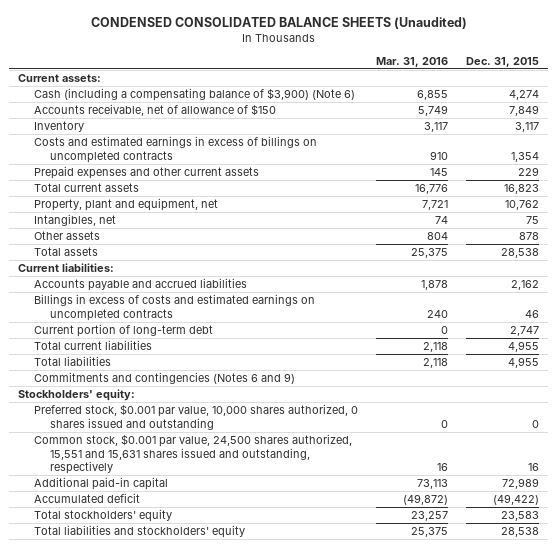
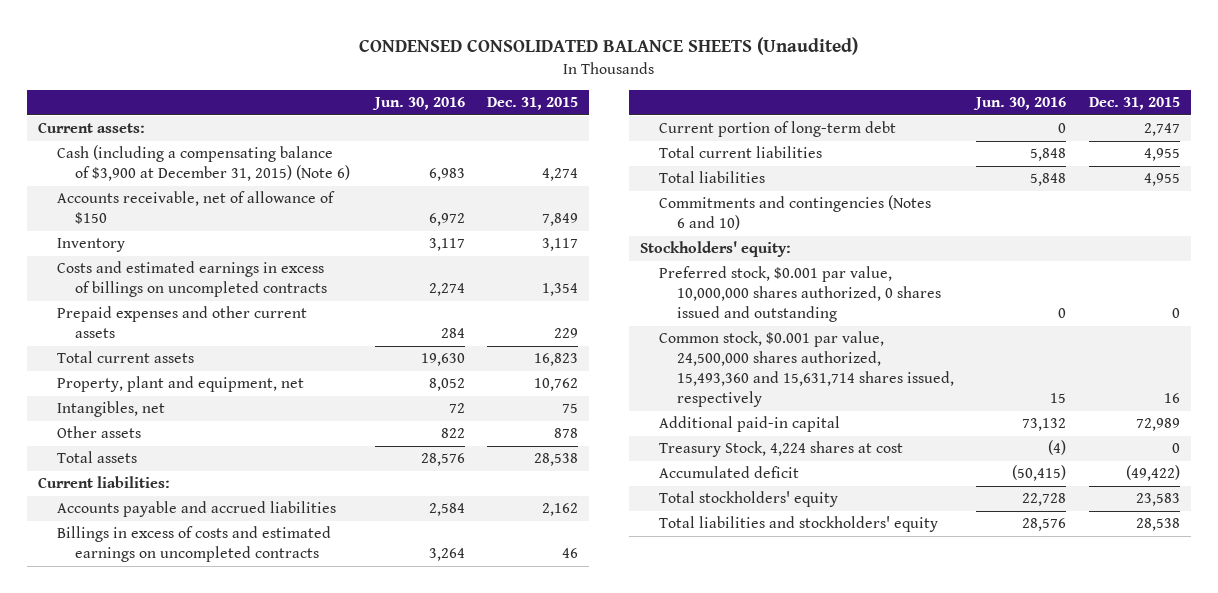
[375,56,448,67] Mar. 31, 2016 -> none
none -> [371,97,465,111] Jun. 30, 2016
[33,88,355,102] Cash (including a compensating balance of $3,900) (Note 6) -> [56,145,351,182] Cash (including a compensating balance of $3,900 at December 31, 2015) (Note 6)
[33,372,295,385] Commitments and contingencies (Notes 6 and 9) -> [658,195,931,231] Commitments and contingencies (Notes 6 and 10)
[33,404,358,430] Preferred stock, $0.001 par value, 10,000 shares authorized, 0 shares issued and outstanding -> [658,266,942,323] Preferred stock, $0.001 par value, 10,000,000 shares authorized, 0 shares issued and outstanding
[33,434,352,474] Common stock, $0.001 par value, 24,500 shares authorized, 15,551 and 15,631 shares issued and outstanding, respectively -> [658,331,955,408] Common stock, $0.001 par value, 24,500,000 shares authorized, 15,493,360 and 15,631,714 shares issued, respectively
none -> [658,441,903,458] Treasury Stock, 4,224 shares at cost

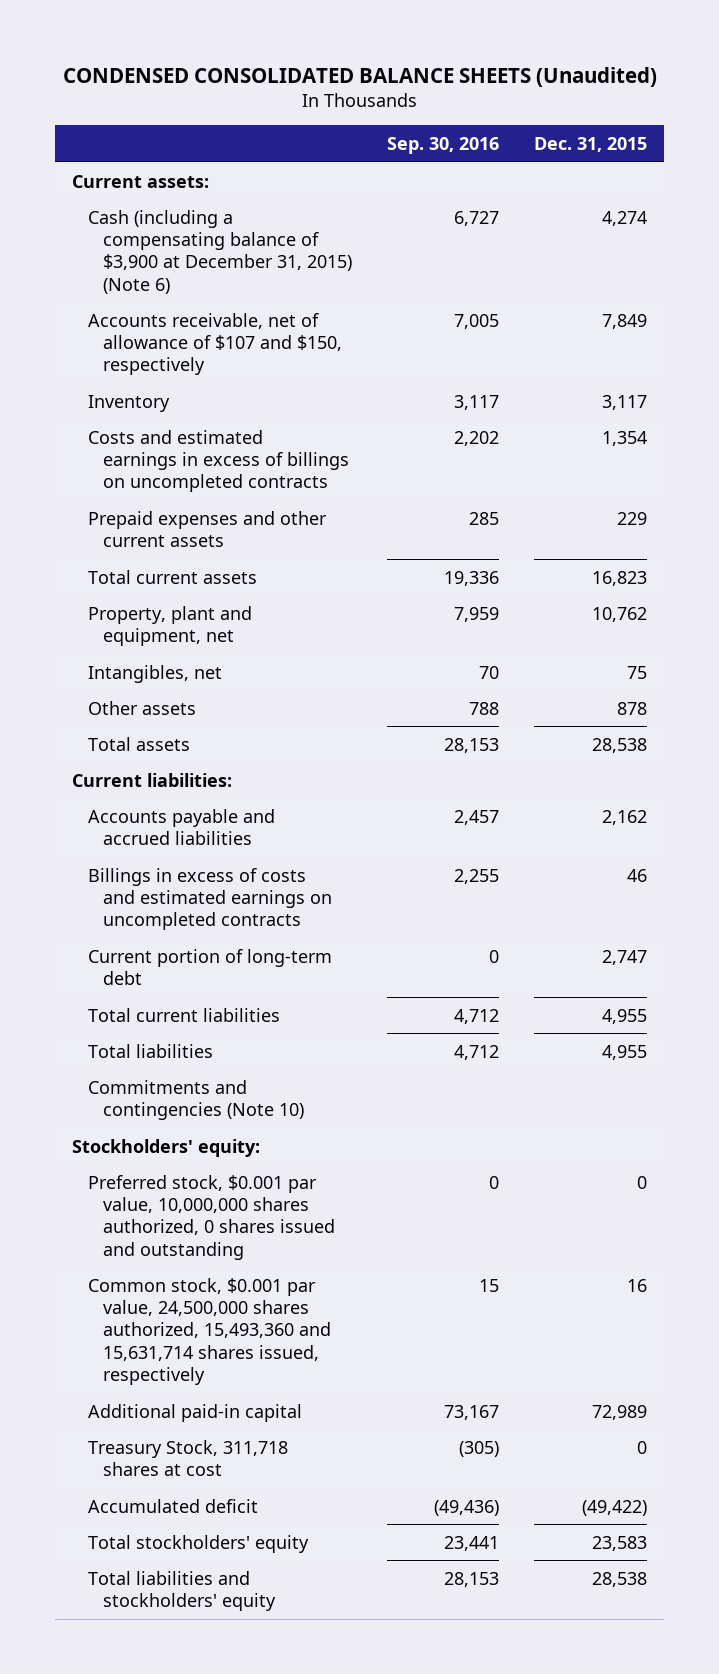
[371,97,465,111] Jun. 30, 2016 -> none
none -> [386,136,499,154] Sep. 30, 2016
[56,191,335,225] Accounts receivable, net of allowance of $150 -> [87,312,342,376] Accounts receivable, net of allowance of $107 and $150, respectively
[658,195,931,231] Commitments and contingencies (Notes 6 and 10) -> [87,1079,304,1120] Commitments and contingencies (Note 10)
[658,441,903,458] Treasury Stock, 4,224 shares at cost -> [87,1439,288,1476] Treasury Stock, 311,718 shares at cost

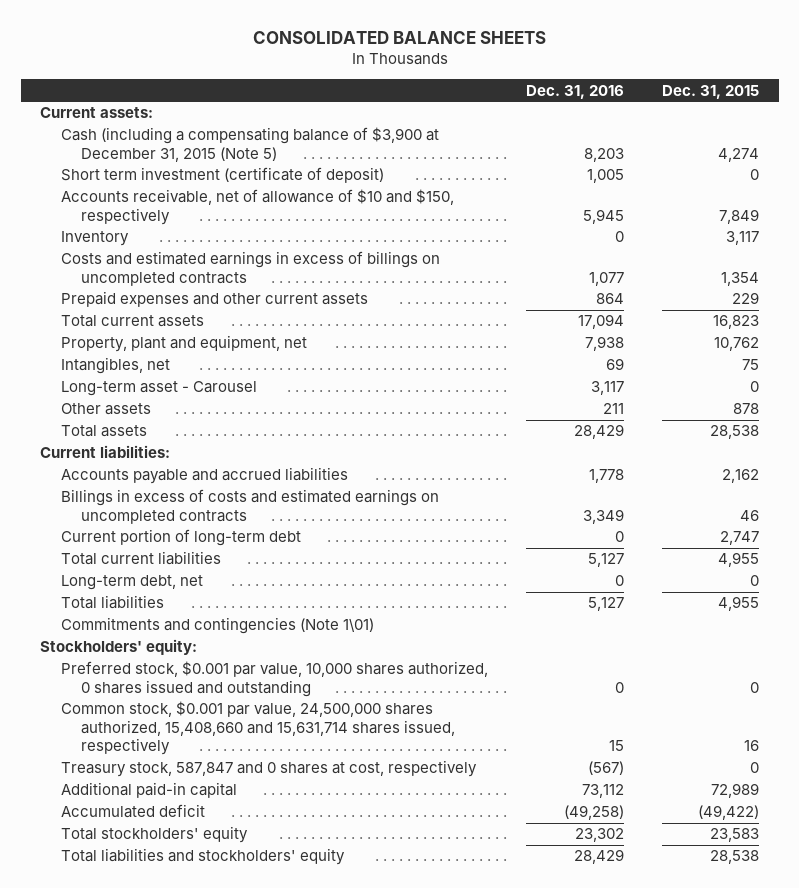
[62,66,657,87] CONDENSED CONSOLIDATED BALANCE SHEETS (Unaudited) -> [252,30,546,44] CONSOLIDATED BALANCE SHEETS
[386,136,499,154] Sep. 30, 2016 -> none
none -> [525,84,624,99] Dec. 31, 2016
[87,209,352,294] Cash (including a compensating balance of $3,900 at December 31, 2015) (Note 6) -> [60,127,439,162] Cash (including a compensating balance of $3,900 at December 31, 2015 (Note 5)
none -> [60,167,384,184] Short term investment (certificate of deposit)
[87,312,342,376] Accounts receivable, net of allowance of $107 and $150, respectively -> [60,189,454,225] Accounts receivable, net of allowance of $10 and $150, respectively
none -> [60,381,257,397] Long-term asset - Carousel
none -> [60,575,203,591] Long-term debt, net
[87,1079,304,1120] Commitments and contingencies (Note 10) -> [60,617,374,635] Commitments and contingencies (Note 1\01)
[87,1174,335,1260] Preferred stock, $0.001 par value, 10,000,000 shares authorized, 0 shares issued and outstanding -> [60,661,488,697] Preferred stock, $0.001 par value, 10,000 shares authorized, 0 shares issued and outstanding
[87,1277,331,1386] Common stock, $0.001 par value, 24,500,000 shares authorized, 15,493,360 and 15,631,714 shares issued, respectively -> [60,701,456,756] Common stock, $0.001 par value, 24,500,000 shares authorized, 15,408,660 and 15,631,714 shares issued, respectively
none -> [60,760,477,778] Treasury stock, 587,847 and 0 shares at cost, respectively
[87,1439,288,1476] Treasury Stock, 311,718 shares at cost -> none

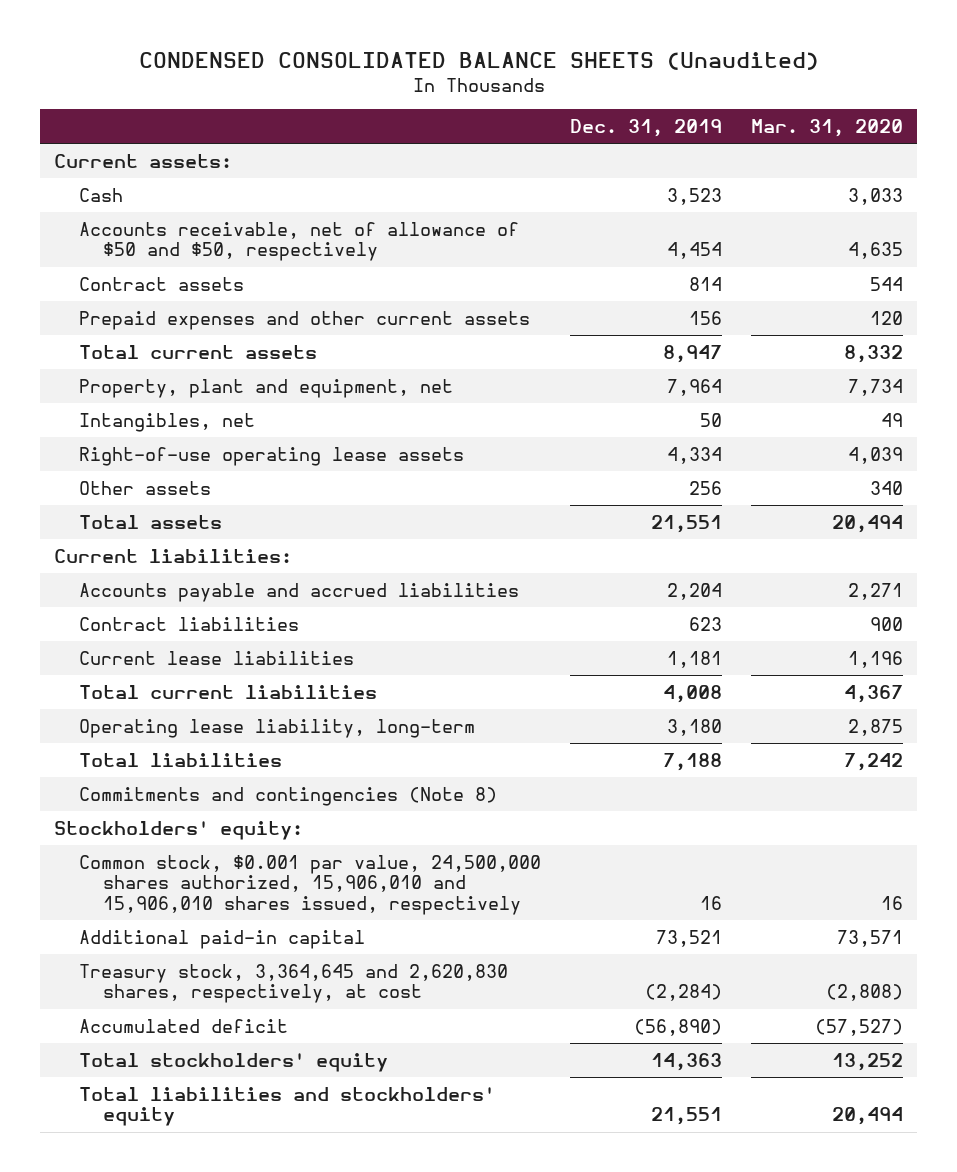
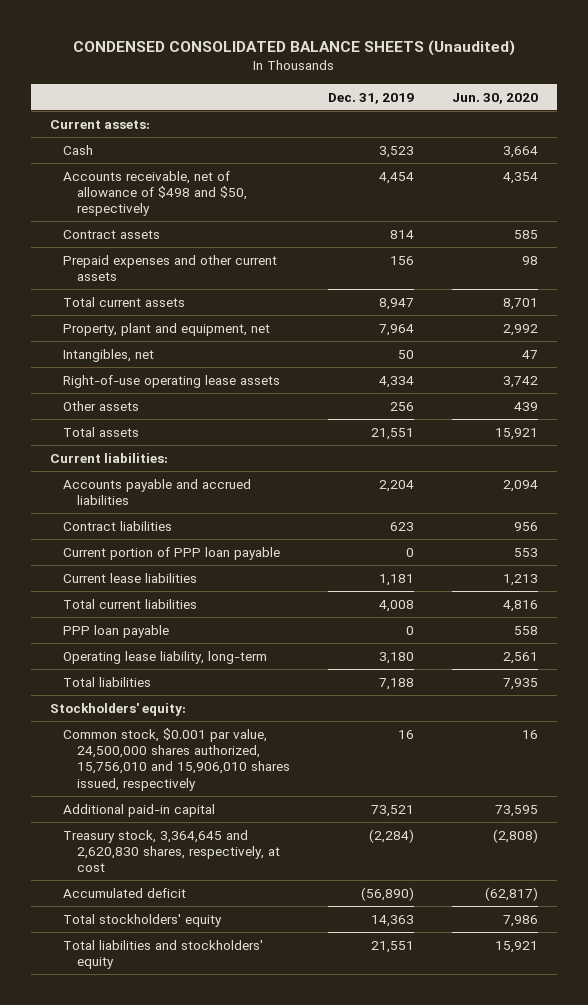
[750,119,903,138] Mar. 31, 2020 -> none
none -> [451,92,538,104] Jun. 30, 2020
[78,221,519,262] Accounts receivable, net of allowance of $50 and $50, respectively -> [63,170,247,217] Accounts receivable, net of allowance of $498 and $50, respectively
none -> [63,546,281,560] Current portion of PPP loan payable
none -> [63,624,170,638] PPP loan payable
[78,786,497,806] Commitments and contingencies (Note 8) -> none
[78,854,541,916] Common stock, $0.001 par value, 24,500,000 shares authorized, 15,906,010 and 15,906,010 shares issued, respectively -> [63,727,290,791] Common stock, $0.001 par value, 24,500,000 shares authorized, 15,756,010 and 15,906,010 shares issued, respectively

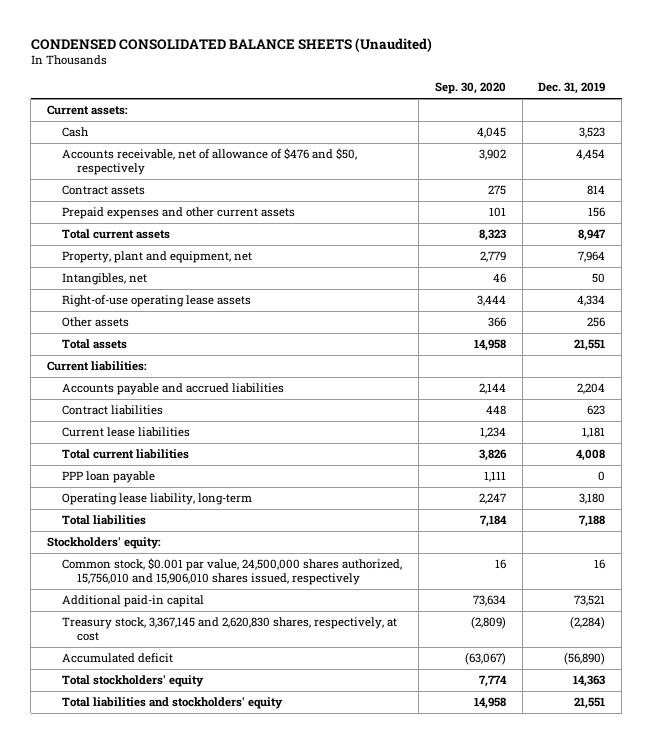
[451,92,538,104] Jun. 30, 2020 -> none
none -> [434,82,506,95] Sep. 30, 2020
[63,170,247,217] Accounts receivable, net of allowance of $498 and $50, respectively -> [62,148,358,175] Accounts receivable, net of allowance of $476 and $50, respectively
[63,546,281,560] Current portion of PPP loan payable -> none
[63,829,280,873] Treasury stock, 3,364,645 and 2,620,830 shares, respectively, at cost -> [62,617,398,641] Treasury stock, 3,367,145 and 2,620,830 shares, respectively, at cost

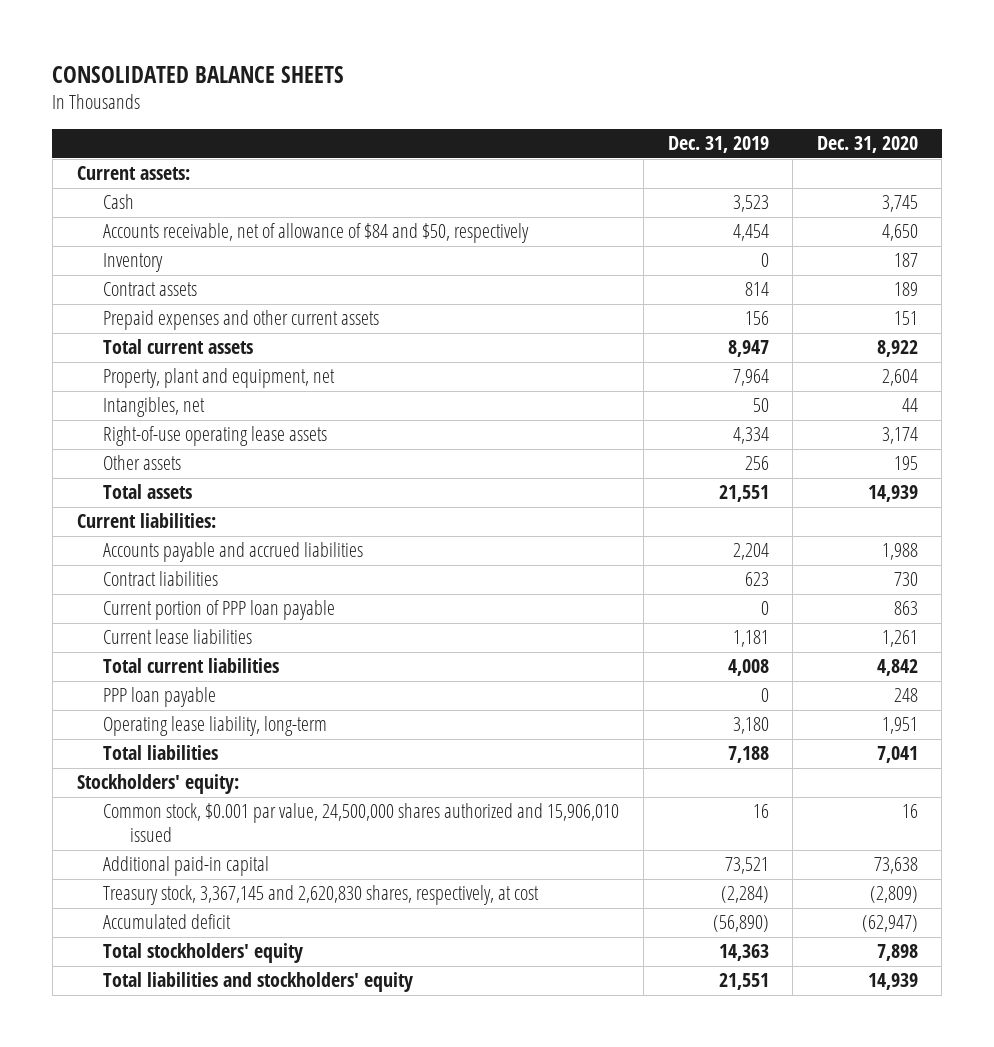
[30,37,432,52] CONDENSED CONSOLIDATED BALANCE SHEETS (Unaudited) -> [52,65,345,83] CONSOLIDATED BALANCE SHEETS
[434,82,506,95] Sep. 30, 2020 -> none
none -> [816,136,918,154] Dec. 31, 2020
[62,148,358,175] Accounts receivable, net of allowance of $476 and $50, respectively -> [103,223,530,244] Accounts receivable, net of allowance of $84 and $50, respectively
none -> [103,253,164,273] Inventory
none -> [103,600,336,621] Current portion of PPP loan payable
[62,558,403,585] Common stock, $0.001 par value, 24,500,000 shares authorized, 15,756,010 and 15,906,010 shares issued, respectively -> [103,803,620,843] Common stock, $0.001 par value, 24,500,000 shares authorized and 15,906,010 issued

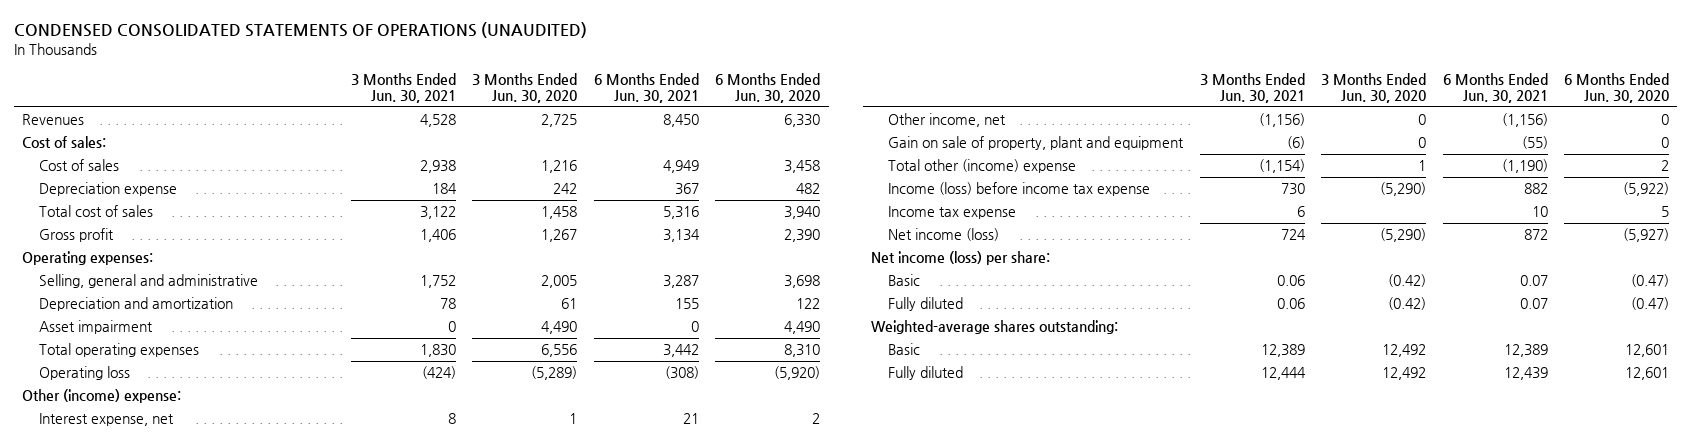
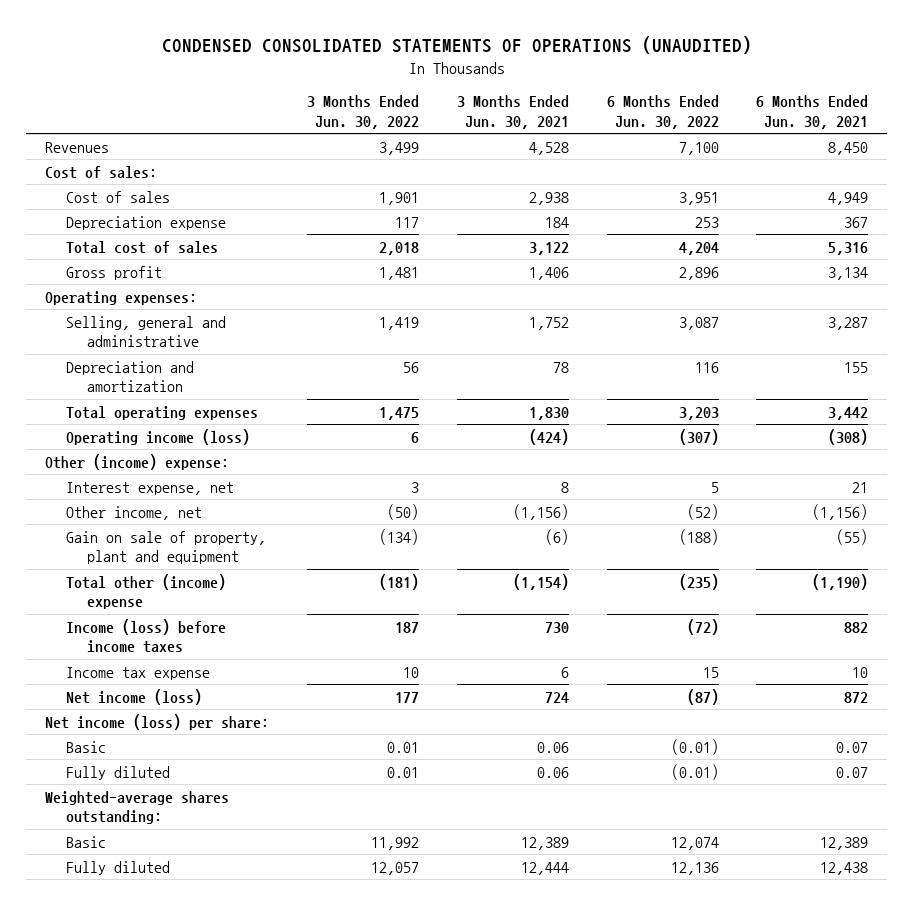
[472,72,578,104] 3 Months Ended Jun. 30, 2020 -> none
[715,72,821,104] 6 Months Ended Jun. 30, 2020 -> none
none -> [307,95,420,129] 3 Months Ended Jun. 30, 2022
none -> [606,95,719,129] 6 Months Ended Jun. 30, 2022
[39,320,154,335] Asset impairment -> none
[39,366,131,381] Operating loss -> [66,428,251,445] Operating income (loss)
[888,182,1151,197] Income (loss) before income tax expense -> [66,618,227,654] Income (loss) before income taxes
[1503,367,1548,381] 12,439 -> [820,861,869,875] 12,438

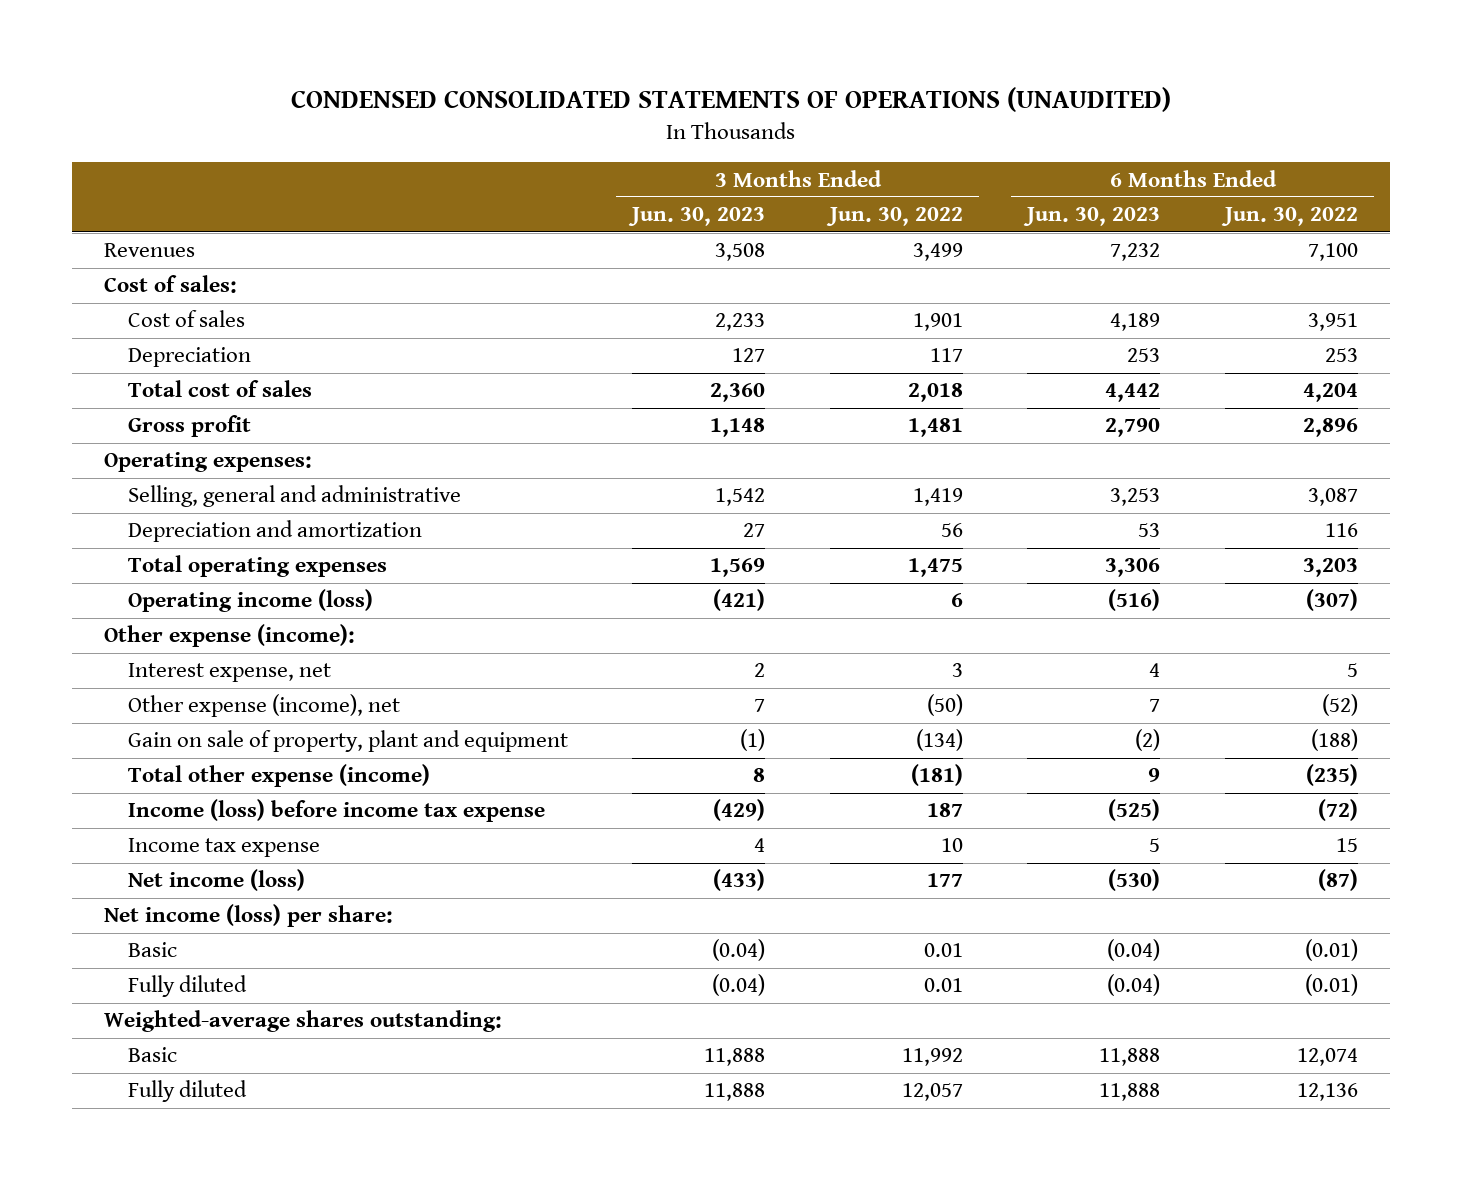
[456,95,569,129] 3 Months Ended Jun. 30, 2021 -> none
[756,95,869,129] 6 Months Ended Jun. 30, 2021 -> none
none -> [628,207,766,227] Jun. 30, 2023
none -> [1023,207,1161,227] Jun. 30, 2023
[66,215,227,230] Depreciation expense -> [127,347,251,368] Depreciation
[45,453,230,470] Other (income) expense: -> [104,624,356,648] Other expense (income):
[66,505,203,520] Other income, net -> [127,694,400,718] Other expense (income), net
[66,573,227,610] Total other (income) expense -> [127,764,430,788] Total other expense (income)
[66,618,227,654] Income (loss) before income taxes -> [127,799,545,823] Income (loss) before income tax expense

